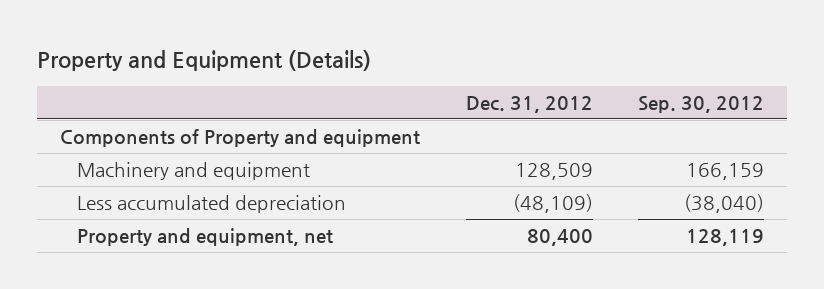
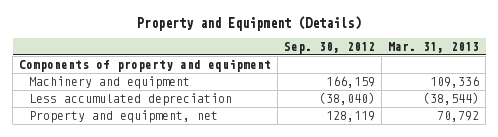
[465,96,593,114] Dec. 31, 2012 -> none
none -> [388,41,480,53] Mar. 31, 2013
[59,129,420,148] Components of Property and equipment -> [19,59,272,73] Components of property and equipment

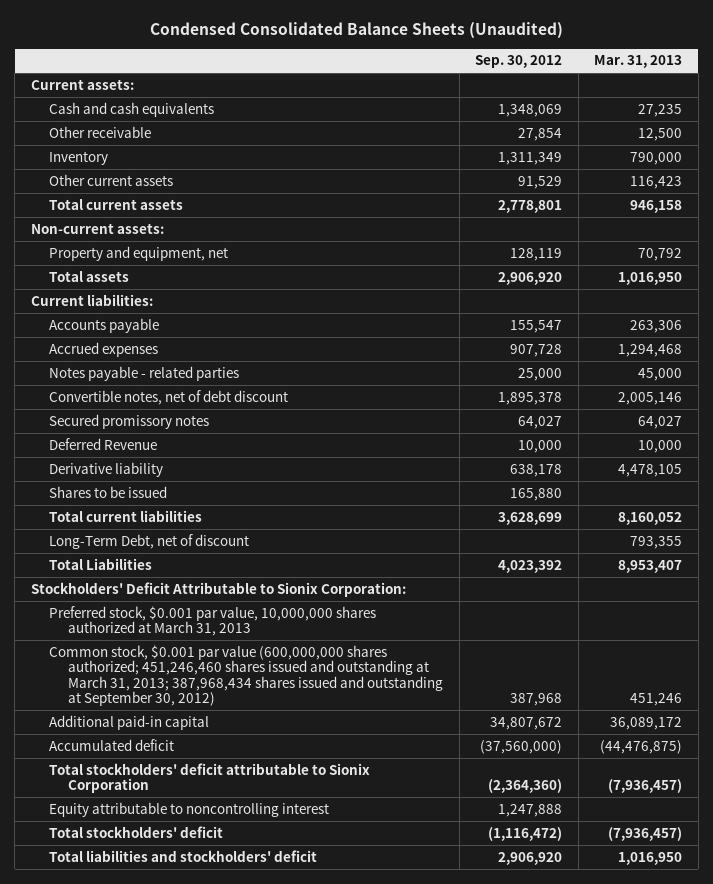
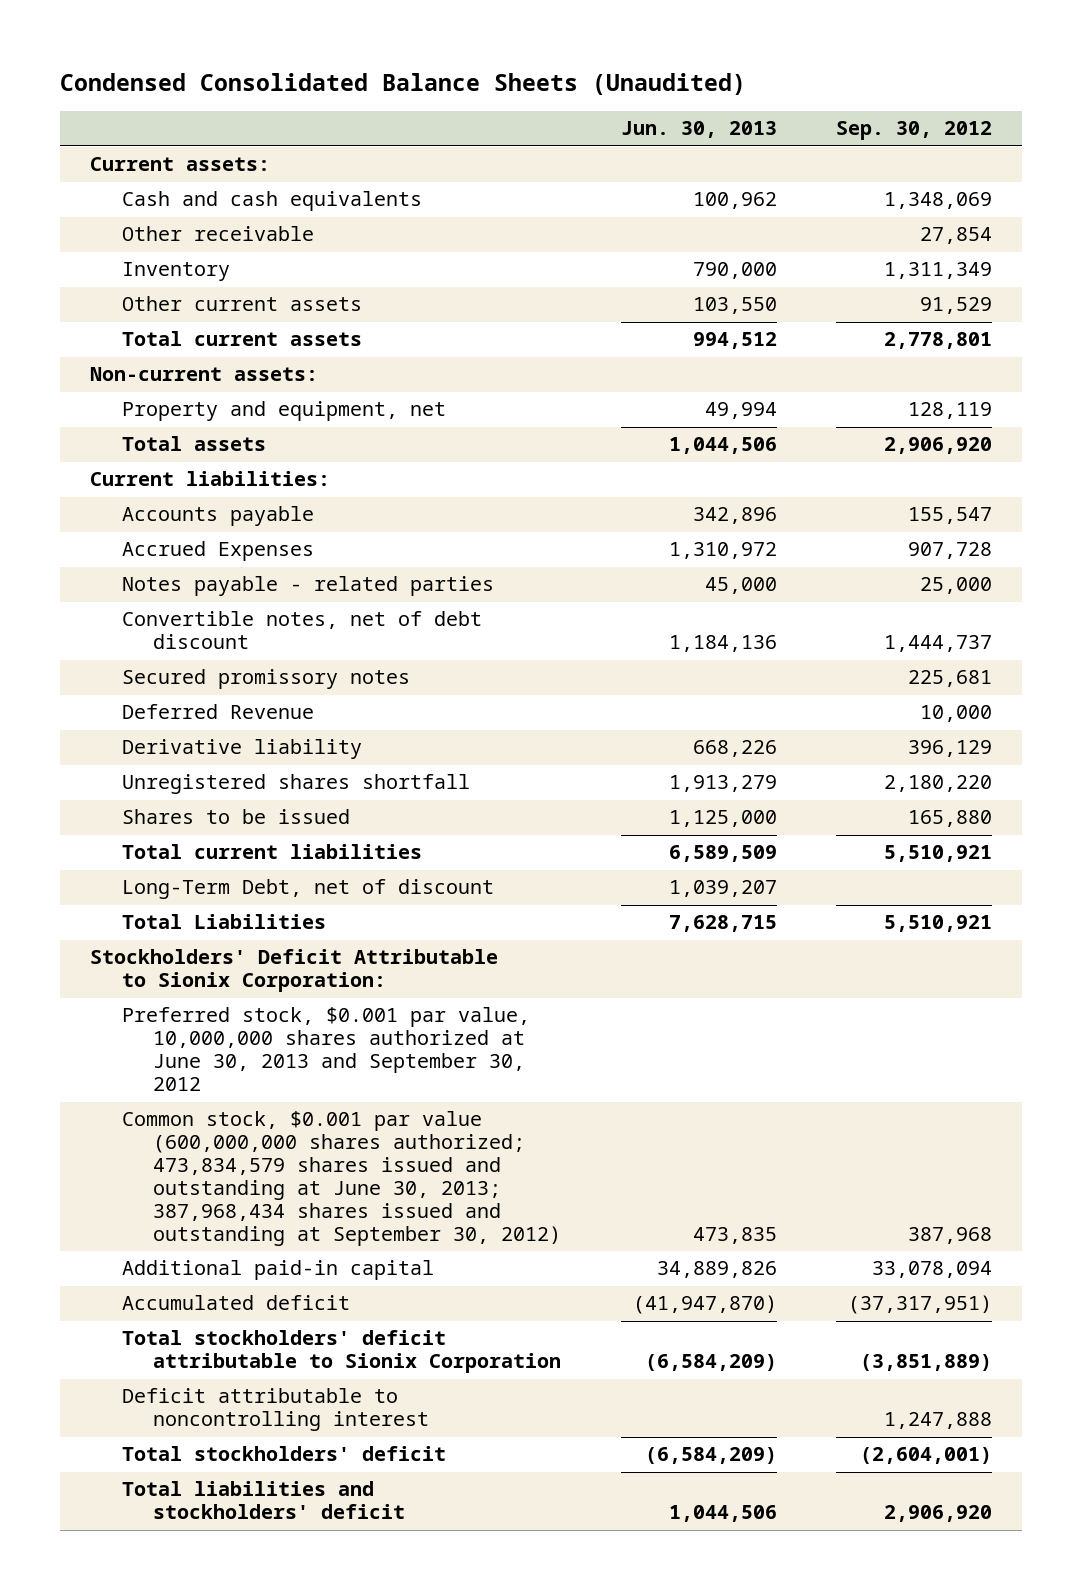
[594,55,683,69] Mar. 31, 2013 -> none
none -> [620,121,777,139] Jun. 30, 2013
[49,341,159,357] Accrued expenses -> [121,541,314,562] Accrued Expenses
[498,391,563,405] 1,895,378 -> [884,635,993,653] 1,444,737
[518,415,563,429] 64,027 -> [908,670,993,688] 225,681
[510,463,563,477] 638,178 -> [908,740,993,758] 396,129
none -> [121,774,470,795] Unregistered shares shortfall
[498,511,563,525] 3,628,699 -> [884,845,993,863] 5,510,921
[498,559,563,573] 4,023,392 -> [884,915,993,933] 5,510,921
[49,605,377,637] Preferred stock, $0.001 par value, 10,000,000 shares authorized at March 31, 2013 -> [121,1007,530,1092] Preferred stock, $0.001 par value, 10,000,000 shares authorized at June 30, 2013 and September 30, 2012
[49,644,444,707] Common stock, $0.001 par value (600,000,000 shares authorized; 451,246,460 shares issued and outstanding at March 31, 2013; 387,968,434 shares issued and outstanding at September 30, 2012) -> [121,1111,562,1247] Common stock, $0.001 par value (600,000,000 shares authorized; 473,834,579 shares issued and outstanding at June 30, 2013; 387,968,434 shares issued and outstanding at September 30, 2012)
[490,716,563,730] 34,807,672 -> [872,1261,993,1279] 33,078,094
[480,739,563,754] (37,560,000) -> [848,1295,993,1315] (37,317,951)
[488,779,563,794] (2,364,360) -> [860,1354,993,1372] (3,851,889)
[49,801,330,817] Equity attributable to noncontrolling interest -> [121,1388,430,1432] Deficit attributable to noncontrolling interest
[488,826,563,841] (1,116,472) -> [860,1447,993,1465] (2,604,001)

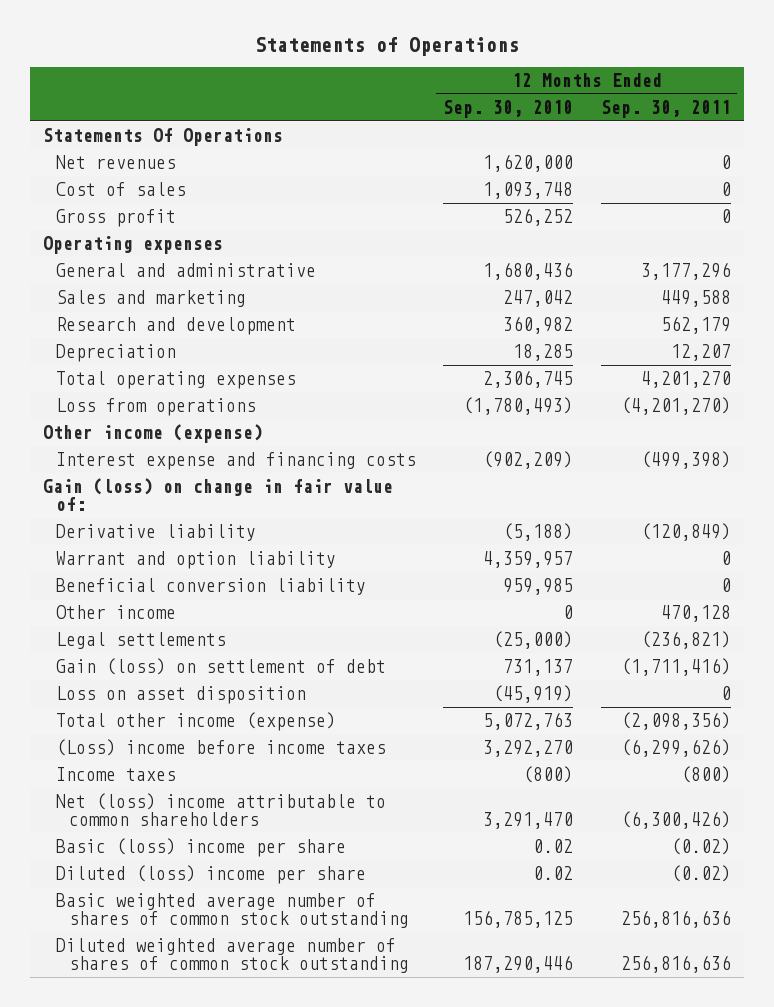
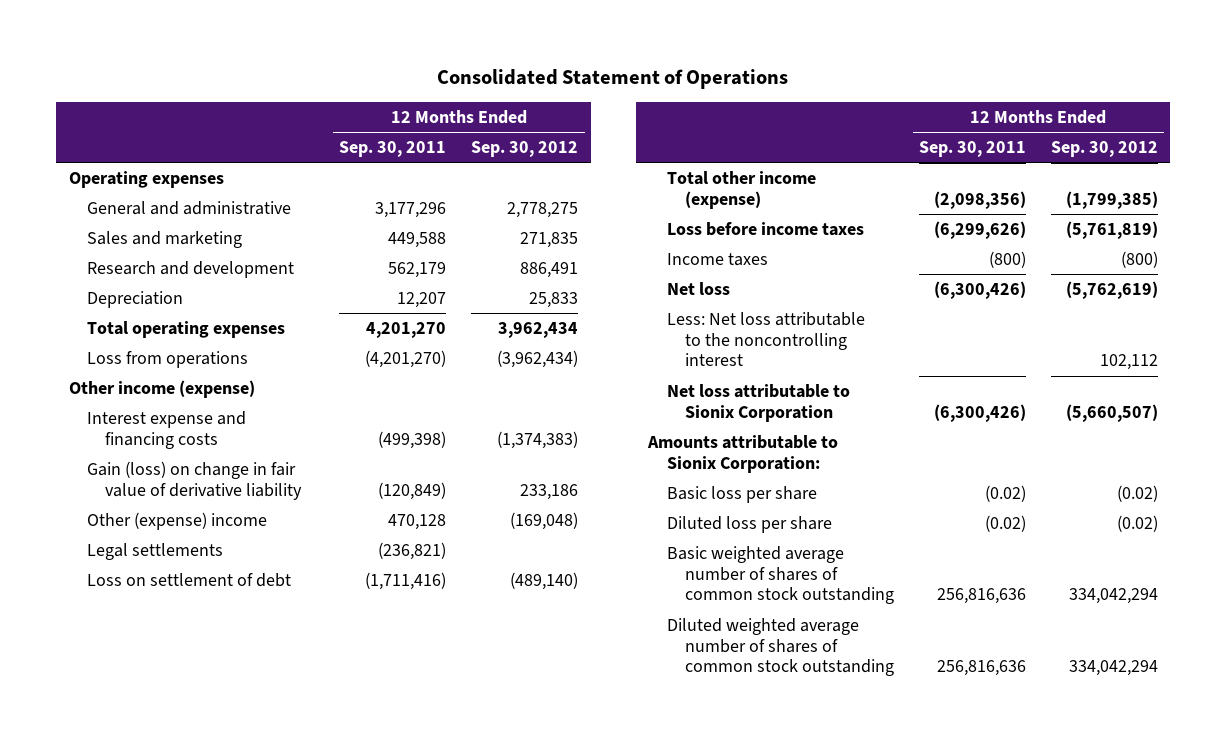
[254,37,519,57] Statements of Operations -> [437,69,789,90] Consolidated Statement of Operations
[443,100,574,119] Sep. 30, 2010 -> none
none -> [471,141,579,158] Sep. 30, 2012
[43,128,284,147] Statements Of Operations -> none
[55,155,176,170] Net revenues -> none
[55,182,186,197] Cost of sales -> none
[55,209,176,228] Gross profit -> none
[43,478,394,512] Gain (loss) on change in fair value of: -> none
[55,551,336,570] Warrant and option liability -> none
[55,578,366,596] Beneficial conversion liability -> none
[55,524,256,542] Derivative liability -> [87,460,303,500] Gain (loss) on change in fair value of derivative liability
[55,605,176,620] Other income -> [87,511,268,530] Other (expense) income
[55,686,306,705] Loss on asset disposition -> none
[55,658,386,676] Gain (loss) on settlement of debt -> [87,572,292,587] Loss on settlement of debt
[55,739,386,757] (Loss) income before income taxes -> [666,221,864,236] Loss before income taxes
[55,793,386,827] Net (loss) income attributable to common shareholders -> [666,281,730,295] Net loss
none -> [666,311,865,367] Less: Net loss attributable to the noncontrolling interest
none -> [666,383,850,422] Net loss attributable to Sionix Corporation
none -> [647,434,839,473] Amounts attributable to Sionix Corporation:
[55,838,346,858] Basic (loss) income per share -> [666,485,817,503] Basic loss per share
[55,865,366,885] Diluted (loss) income per share -> [666,515,832,533] Diluted loss per share

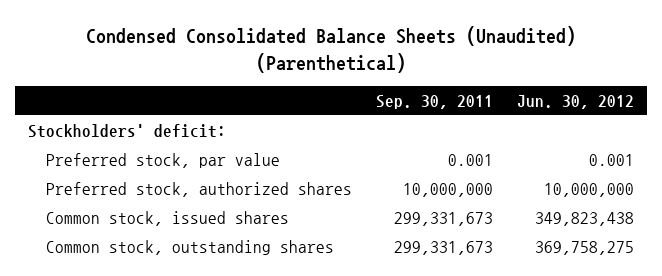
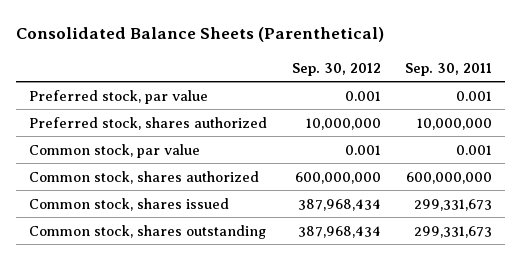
[86,25,577,73] Condensed Consolidated Balance Sheets (Unaudited) (Parenthetical) -> [16,27,385,43] Consolidated Balance Sheets (Parenthetical)
[517,94,635,109] Jun. 30, 2012 -> none
none -> [291,62,381,76] Sep. 30, 2012
[27,124,226,139] Stockholders' deficit: -> none
[45,182,352,198] Preferred stock, authorized shares -> [28,116,267,130] Preferred stock, shares authorized
none -> [28,143,200,158] Common stock, par value
none -> [28,170,259,184] Common stock, shares authorized
[45,211,289,227] Common stock, issued shares -> [28,197,229,211] Common stock, shares issued
[45,240,334,256] Common stock, outstanding shares -> [28,224,266,239] Common stock, shares outstanding

